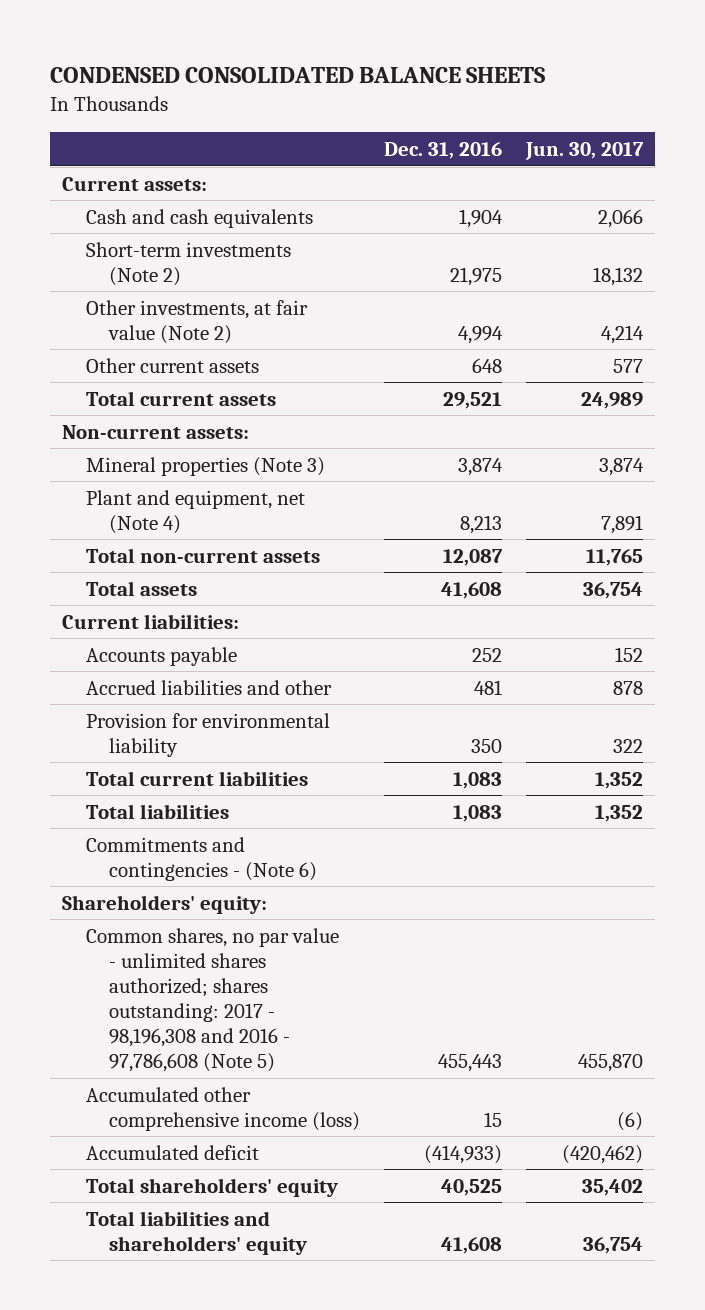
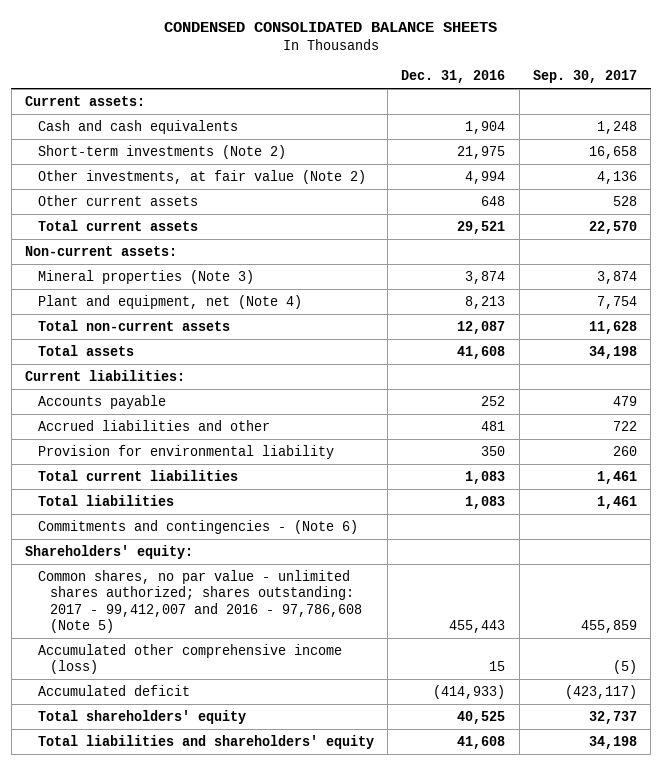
[524,142,644,161] Jun. 30, 2017 -> none
none -> [532,70,637,84] Sep. 30, 2017
[85,927,339,1072] Common shares, no par value - unlimited shares authorized; shares outstanding: 2017 - 98,196,308 and 2016 - 97,786,608 (Note 5) -> [37,569,363,633] Common shares, no par value - unlimited shares authorized; shares outstanding: 2017 - 99,412,007 and 2016 - 97,786,608 (Note 5)

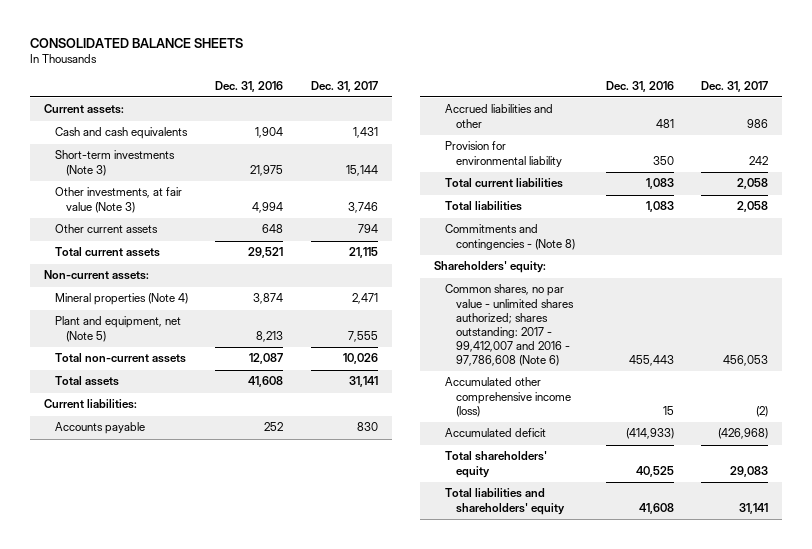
[164,22,498,33] CONDENSED CONSOLIDATED BALANCE SHEETS -> [30,37,244,48] CONSOLIDATED BALANCE SHEETS
[532,70,637,84] Sep. 30, 2017 -> none
none -> [311,80,379,92] Dec. 31, 2017
[37,144,286,159] Short-term investments (Note 2) -> [54,150,175,176] Short-term investments (Note 3)
[37,169,366,184] Other investments, at fair value (Note 2) -> [54,187,182,213] Other investments, at fair value (Note 3)
[37,269,254,284] Mineral properties (Note 3) -> [54,293,188,306] Mineral properties (Note 4)
[37,294,302,309] Plant and equipment, net (Note 4) -> [54,316,181,342] Plant and equipment, net (Note 5)
[37,519,358,534] Commitments and contingencies - (Note 6) -> [444,224,575,250] Commitments and contingencies - (Note 8)
[37,569,363,633] Common shares, no par value - unlimited shares authorized; shares outstanding: 2017 - 99,412,007 and 2016 - 97,786,608 (Note 5) -> [444,284,574,366] Common shares, no par value - unlimited shares authorized; shares outstanding: 2017 - 99,412,007 and 2016 - 97,786,608 (Note 6)

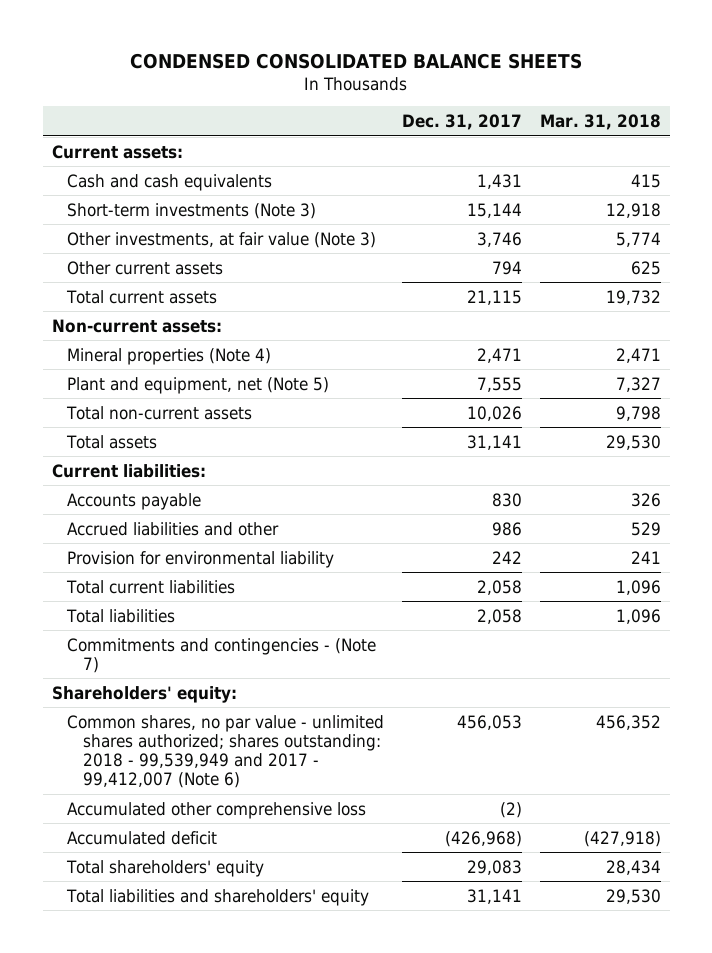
[30,37,244,48] CONSOLIDATED BALANCE SHEETS -> [130,53,583,70] CONDENSED CONSOLIDATED BALANCE SHEETS
[215,80,284,92] Dec. 31, 2016 -> none
none -> [539,113,661,130] Mar. 31, 2018
[444,224,575,250] Commitments and contingencies - (Note 8) -> [67,637,377,673] Commitments and contingencies - (Note 7)
[444,284,574,366] Common shares, no par value - unlimited shares authorized; shares outstanding: 2017 - 99,412,007 and 2016 - 97,786,608 (Note 6) -> [67,714,385,788] Common shares, no par value - unlimited shares authorized; shares outstanding: 2018 - 99,539,949 and 2017 - 99,412,007 (Note 6)
[444,377,571,417] Accumulated other comprehensive income (loss) -> [67,801,367,819] Accumulated other comprehensive loss

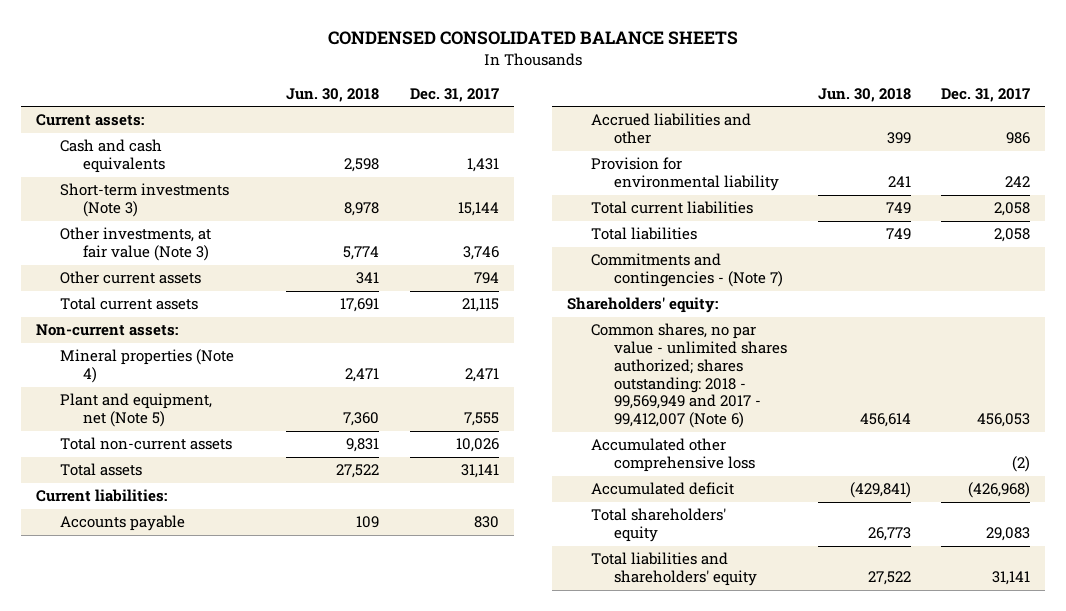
[539,113,661,130] Mar. 31, 2018 -> none
none -> [286,87,380,102] Jun. 30, 2018
[67,714,385,788] Common shares, no par value - unlimited shares authorized; shares outstanding: 2018 - 99,539,949 and 2017 - 99,412,007 (Note 6) -> [590,323,788,429] Common shares, no par value - unlimited shares authorized; shares outstanding: 2018 - 99,569,949 and 2017 - 99,412,007 (Note 6)

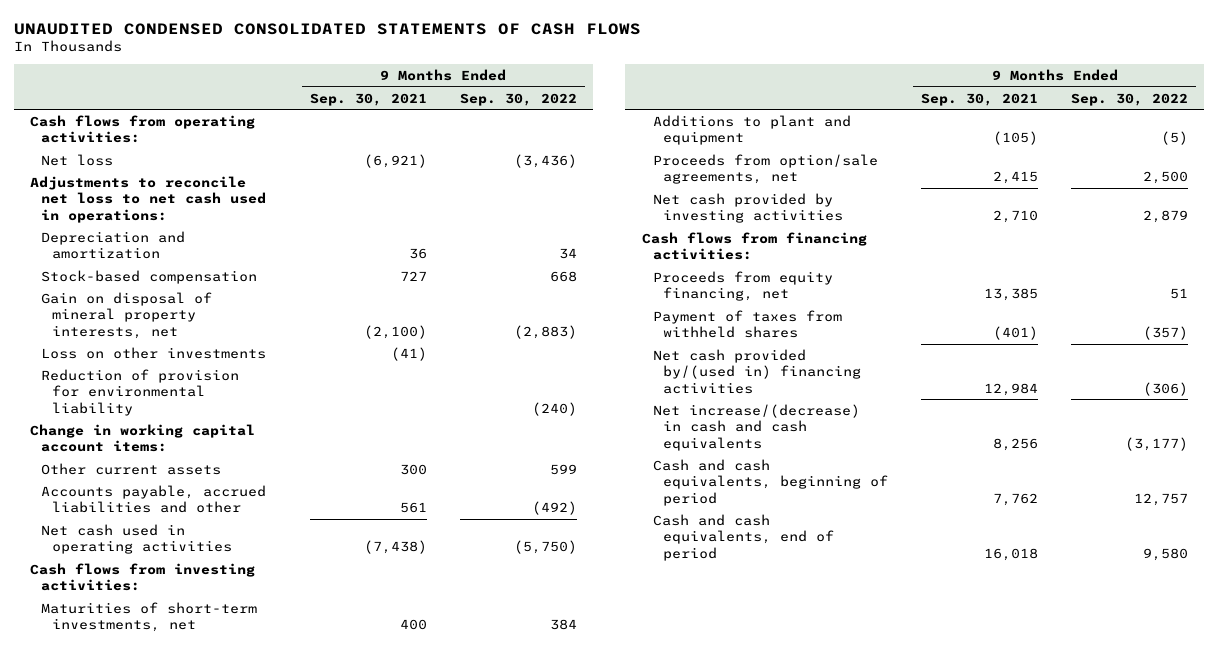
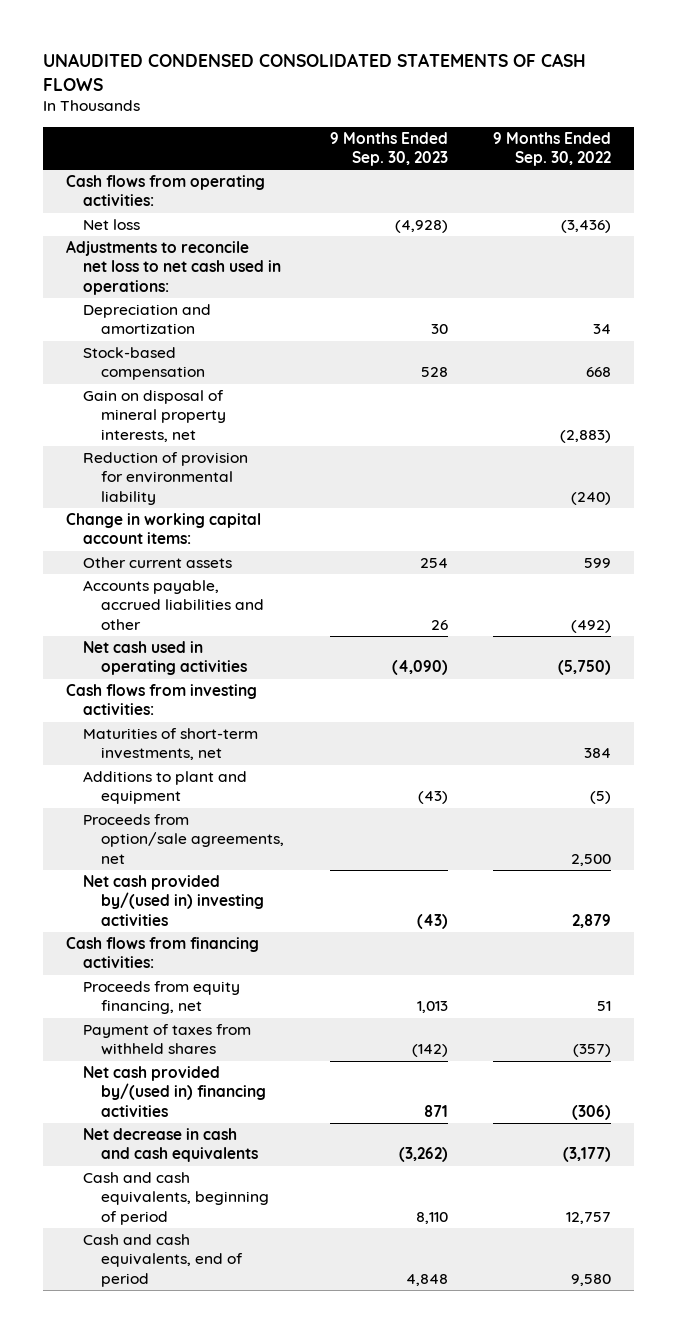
[309,92,427,106] Sep. 30, 2021 -> none
none -> [329,131,448,167] 9 Months Ended Sep. 30, 2023
[41,346,267,359] Loss on other investments -> none
[652,192,844,224] Net cash provided by investing activities -> [83,875,264,926] Net cash provided by/(used in) investing activities
[652,403,860,451] Net increase/(decrease) in cash and cash equivalents -> [83,1128,258,1163] Net decrease in cash and cash equivalents

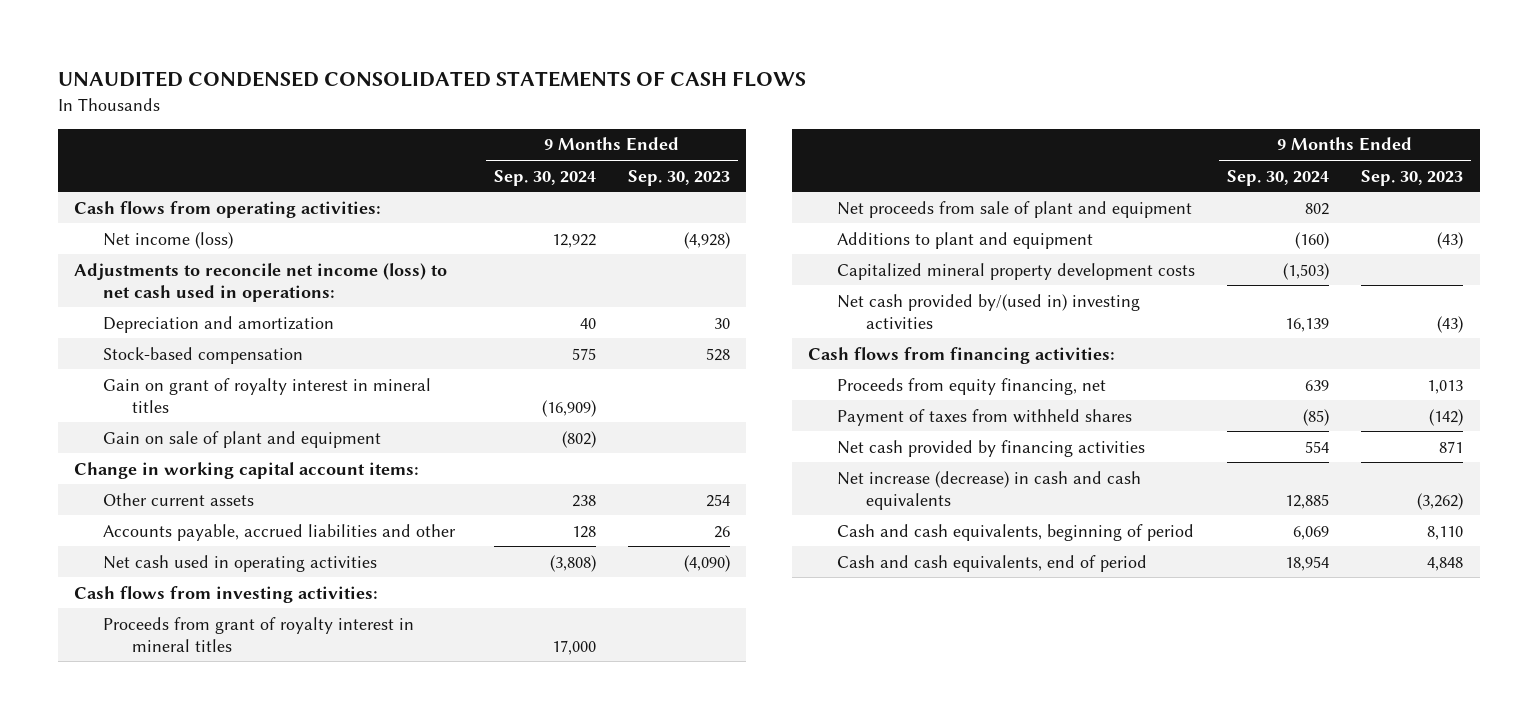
[493,131,612,167] 9 Months Ended Sep. 30, 2022 -> none
none -> [493,169,596,186] Sep. 30, 2024
[83,219,141,231] Net loss -> [103,231,234,249] Net income (loss)
[65,240,282,295] Adjustments to reconcile net loss to net cash used in operations: -> [74,262,448,302] Adjustments to reconcile net income (loss) to net cash used in operations:
[83,390,226,442] Gain on disposal of mineral property interests, net -> none
[83,452,249,505] Reduction of provision for environmental liability -> none
none -> [103,377,432,413] Gain on grant of royalty interest in mineral titles
none -> [103,430,382,448] Gain on sale of plant and equipment
[83,728,259,761] Maturities of short-term investments, net -> none
none -> [103,616,415,652] Proceeds from grant of royalty interest in mineral titles
none -> [836,200,1192,218] Net proceeds from sale of plant and equipment
[83,814,284,864] Proceeds from option/sale agreements, net -> none
none -> [836,262,1195,280] Capitalized mineral property development costs
[83,1066,266,1117] Net cash provided by/(used in) financing activities -> [836,439,1145,457] Net cash provided by financing activities
[83,1128,258,1163] Net decrease in cash and cash equivalents -> [836,470,1141,510] Net increase (decrease) in cash and cash equivalents

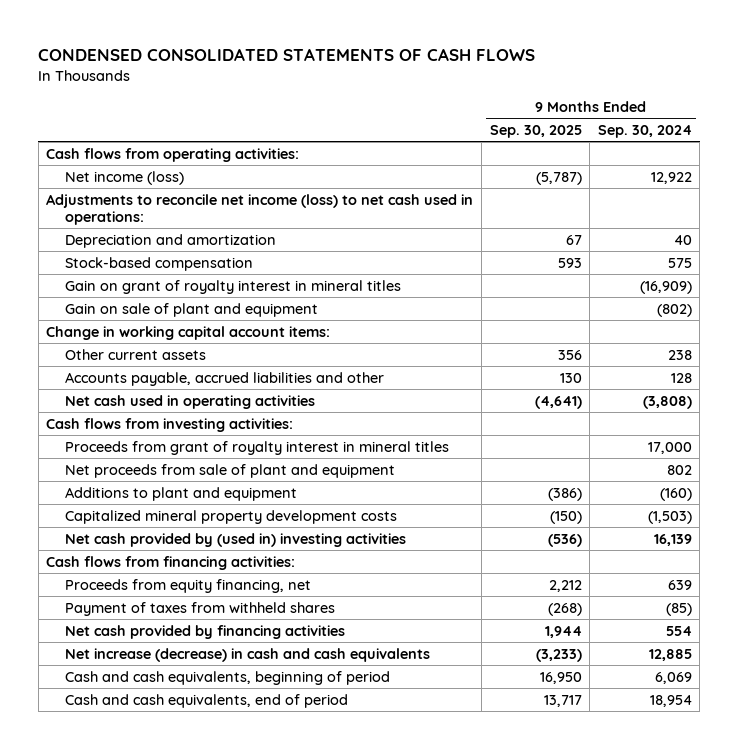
[58,71,807,88] UNAUDITED CONDENSED CONSOLIDATED STATEMENTS OF CASH FLOWS -> [38,48,536,62] CONDENSED CONSOLIDATED STATEMENTS OF CASH FLOWS
[628,169,731,186] Sep. 30, 2023 -> none
none -> [489,124,582,138] Sep. 30, 2025
[836,293,1140,329] Net cash provided by/(used in) investing activities -> [65,532,407,547] Net cash provided by (used in) investing activities

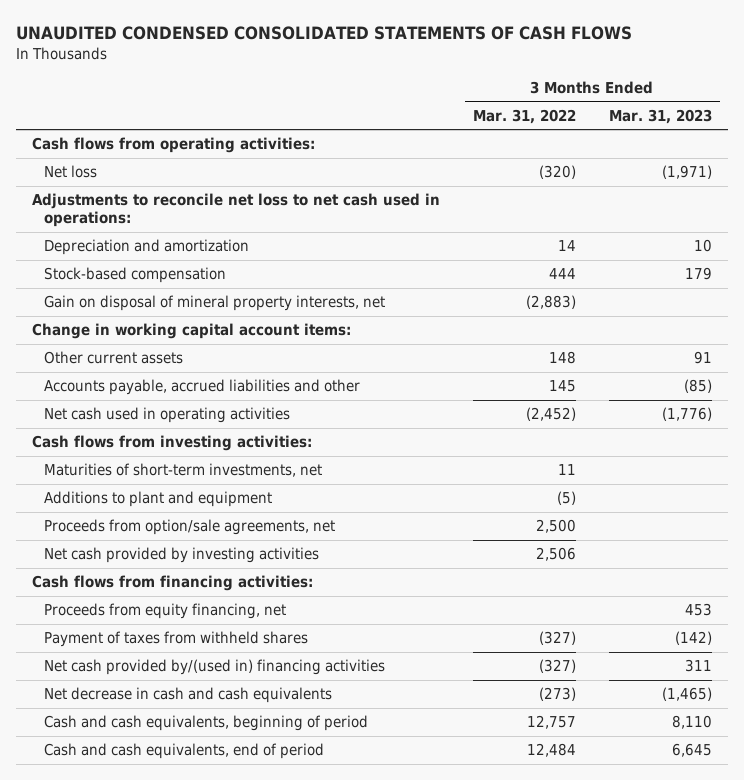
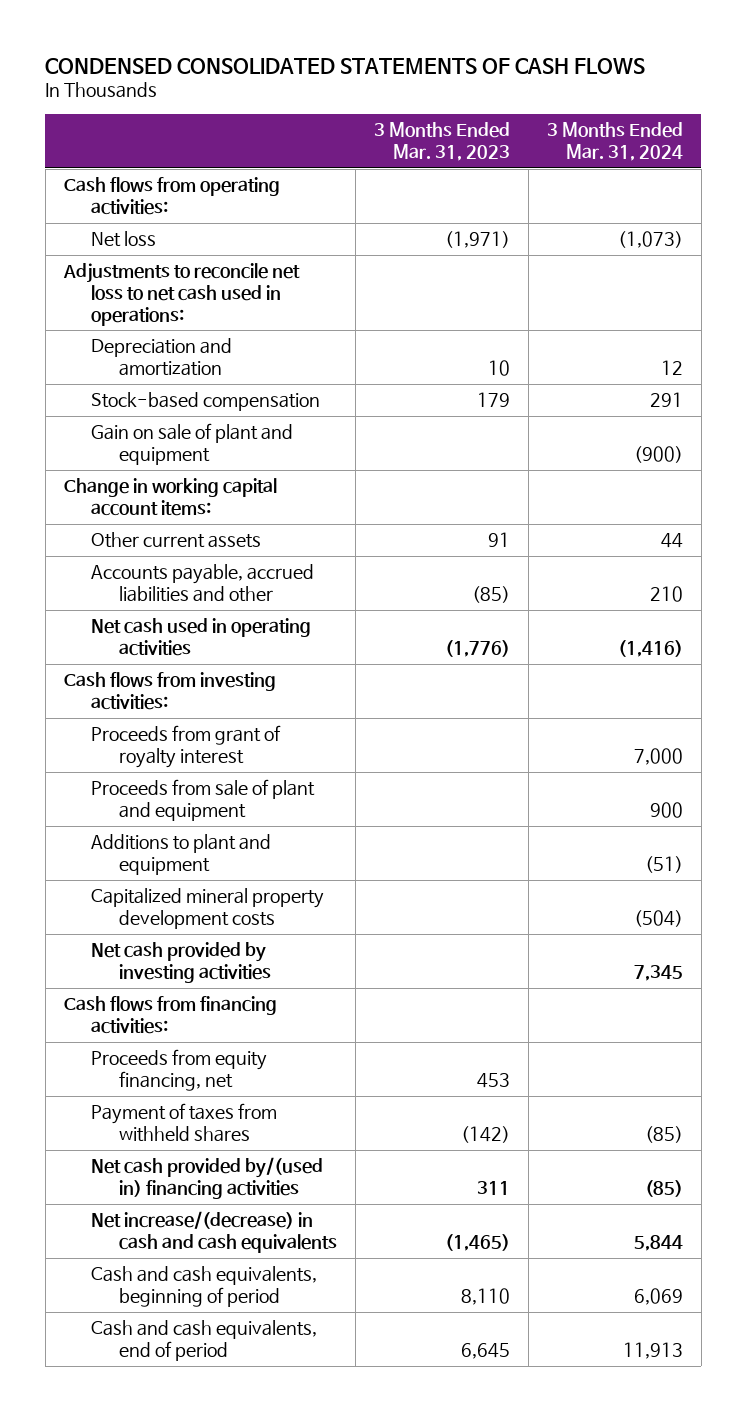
[15,25,632,40] UNAUDITED CONDENSED CONSOLIDATED STATEMENTS OF CASH FLOWS -> [45,57,646,74] CONDENSED CONSOLIDATED STATEMENTS OF CASH FLOWS
[472,108,576,124] Mar. 31, 2022 -> none
none -> [546,122,683,161] 3 Months Ended Mar. 31, 2024
[43,295,385,312] Gain on disposal of mineral property interests, net -> none
none -> [91,423,294,465] Gain on sale of plant and equipment
[43,463,322,478] Maturities of short-term investments, net -> none
none -> [91,725,282,768] Proceeds from grant of royalty interest
none -> [91,779,316,821] Proceeds from sale of plant and equipment
[43,519,335,536] Proceeds from option/sale agreements, net -> none
none -> [91,888,325,929] Capitalized mineral property development costs
[43,687,332,704] Net decrease in cash and cash equivalents -> [91,1211,338,1253] Net increase/(decrease) in cash and cash equivalents

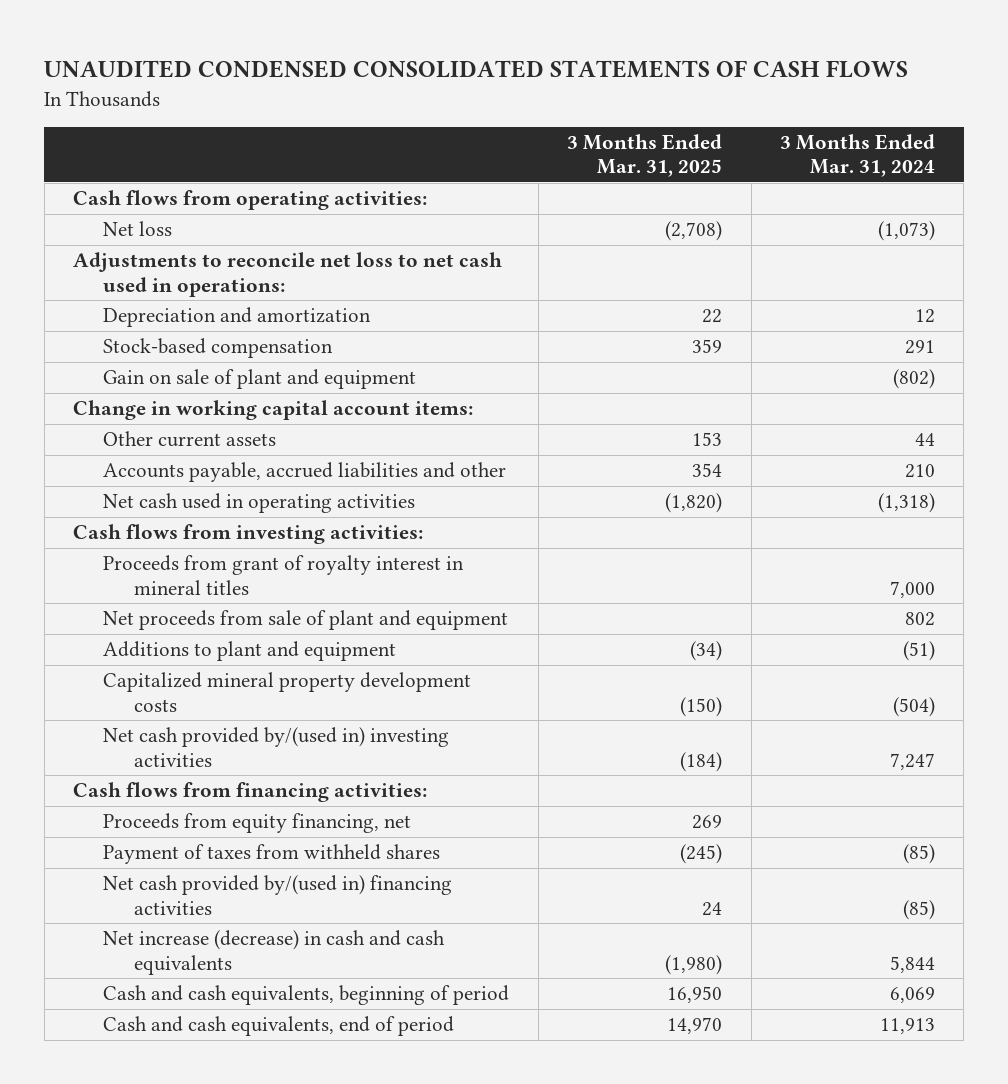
[45,57,646,74] CONDENSED CONSOLIDATED STATEMENTS OF CASH FLOWS -> [44,60,909,79] UNAUDITED CONDENSED CONSOLIDATED STATEMENTS OF CASH FLOWS
[374,122,511,161] 3 Months Ended Mar. 31, 2023 -> none
none -> [567,133,723,178] 3 Months Ended Mar. 31, 2025
[633,445,683,463] (900) -> [893,369,936,390] (802)
[617,639,683,657] (1,416) -> [878,493,936,514] (1,318)
[91,725,282,768] Proceeds from grant of royalty interest -> [103,555,465,595] Proceeds from grant of royalty interest in mineral titles
[91,779,316,821] Proceeds from sale of plant and equipment -> [103,610,509,631] Net proceeds from sale of plant and equipment
[649,801,683,818] 900 -> [905,612,936,627] 802
[91,942,272,983] Net cash provided by investing activities -> [103,727,450,767] Net cash provided by/(used in) investing activities
[633,964,683,981] 7,345 -> [890,752,936,770] 7,247
[91,1211,338,1253] Net increase/(decrease) in cash and cash equivalents -> [103,930,446,975] Net increase (decrease) in cash and cash equivalents

